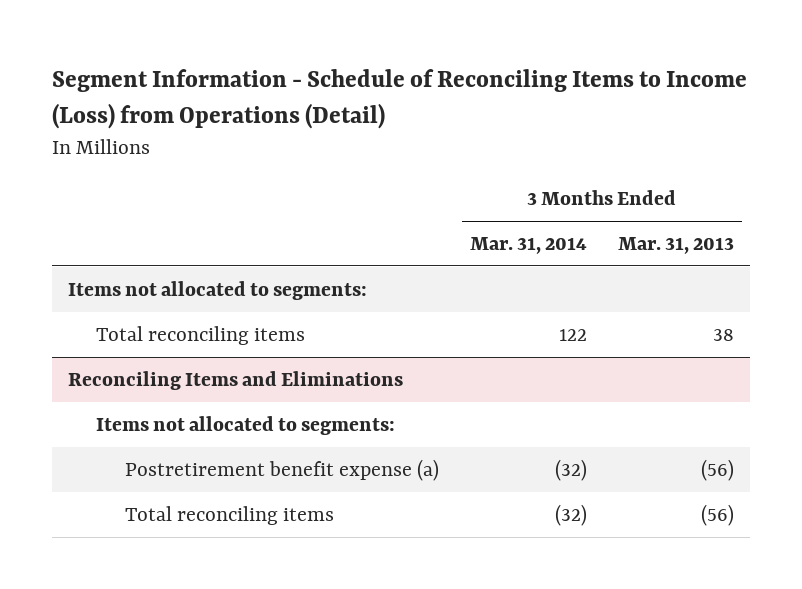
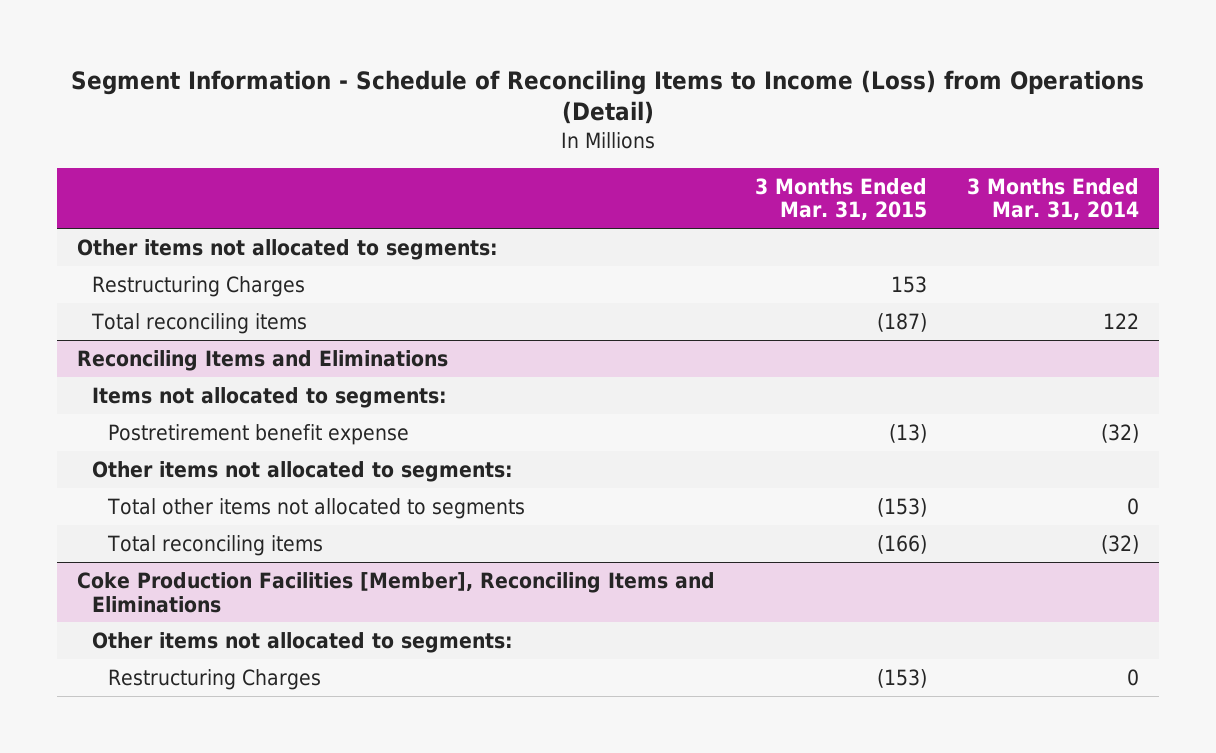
[618,237,735,255] Mar. 31, 2013 -> none
none -> [755,177,928,221] 3 Months Ended Mar. 31, 2015
[67,280,367,300] Items not allocated to segments: -> [77,238,499,260] Other items not allocated to segments:
none -> [92,275,306,297] Restructuring Charges
[124,458,439,481] Postretirement benefit expense (a) -> [107,423,409,445] Postretirement benefit expense
none -> [92,460,514,482] Other items not allocated to segments:
none -> [106,497,525,519] Total other items not allocated to segments
none -> [77,571,716,613] Coke Production Facilities [Member], Reconciling Items and Eliminations
none -> [92,631,514,653] Other items not allocated to segments:
none -> [107,668,321,690] Restructuring Charges

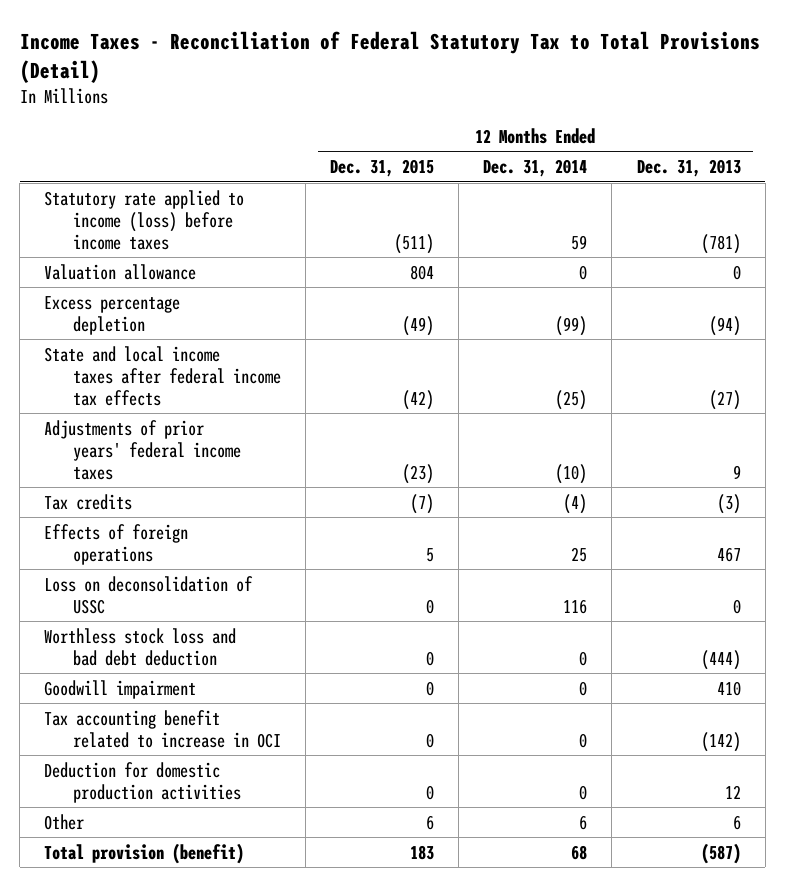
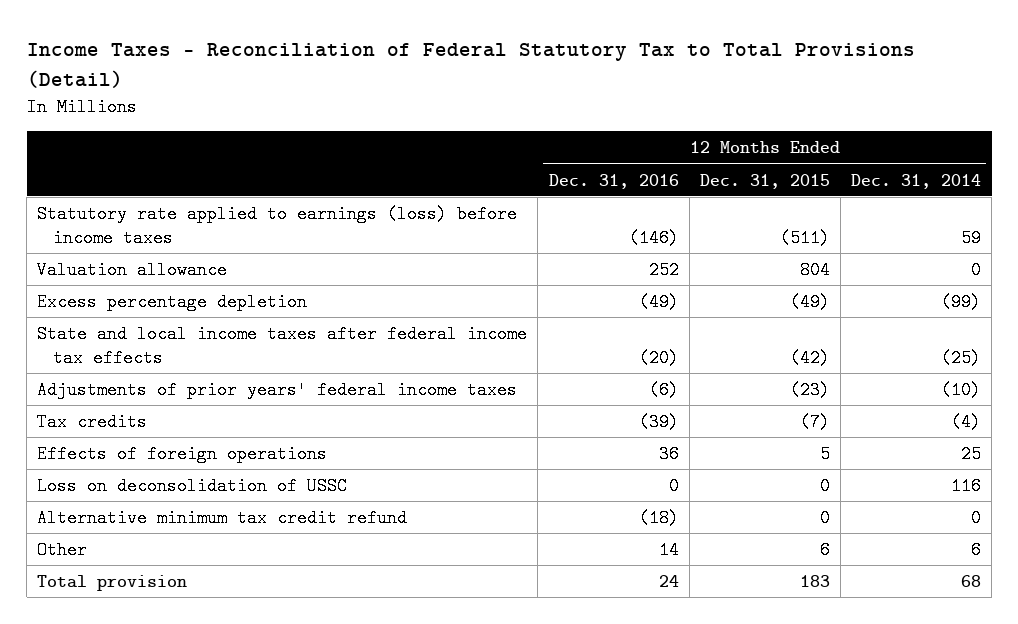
[636,159,741,178] Dec. 31, 2013 -> none
none -> [548,173,679,189] Dec. 31, 2016
[44,189,245,250] Statutory rate applied to income (loss) before income taxes -> [37,205,518,247] Statutory rate applied to earnings (loss) before income taxes
[44,679,197,699] Goodwill impairment -> none
[44,709,282,748] Tax accounting benefit related to increase in OCI -> none
[44,761,242,803] Deduction for domestic production activities -> none
[44,627,237,666] Worthless stock loss and bad debt deduction -> [37,509,408,528] Alternative minimum tax credit refund
[44,842,245,864] Total provision (benefit) -> [37,575,188,592] Total provision

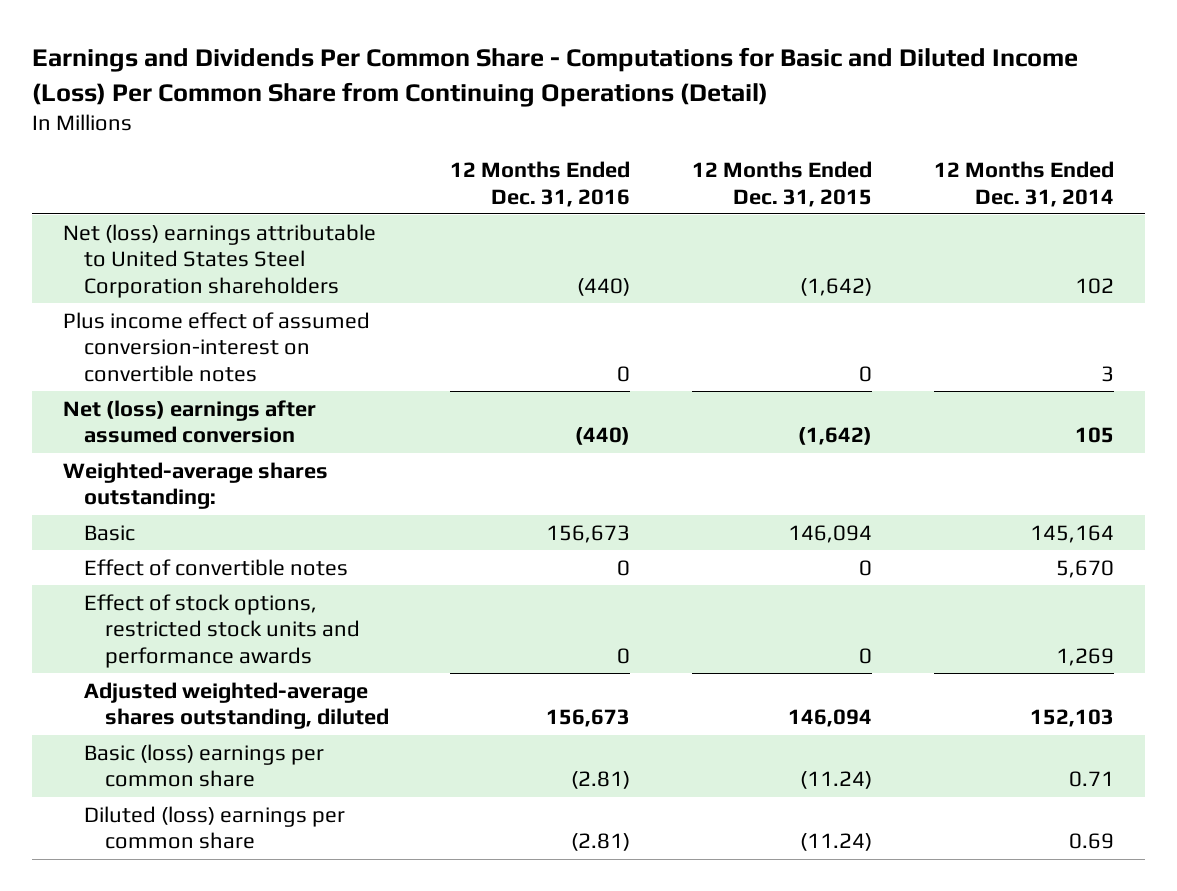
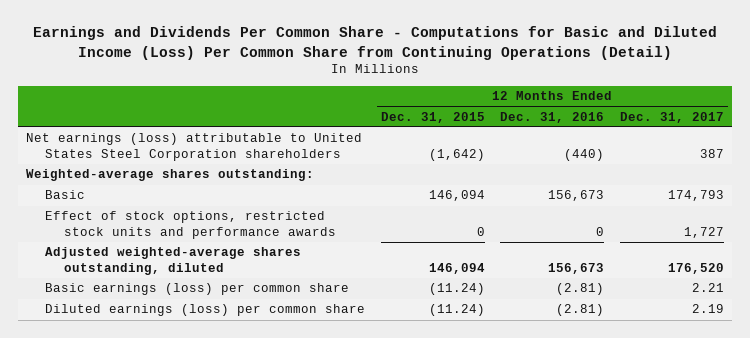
[933,161,1114,207] 12 Months Ended Dec. 31, 2014 -> none
none -> [620,111,725,123] Dec. 31, 2017
[62,311,370,382] Plus income effect of assumed conversion-interest on convertible notes -> none
[62,399,316,444] Net (loss) earnings after assumed conversion -> none
[62,223,376,298] Net (loss) earnings attributable to United States Steel Corporation shareholders -> [25,133,362,161] Net earnings (loss) attributable to United States Steel Corporation shareholders
[83,558,348,576] Effect of convertible notes -> none
[83,743,324,788] Basic (loss) earnings per common share -> [45,283,350,296] Basic earnings (loss) per common share
[83,805,345,850] Diluted (loss) earnings per common share -> [45,304,366,317] Diluted earnings (loss) per common share

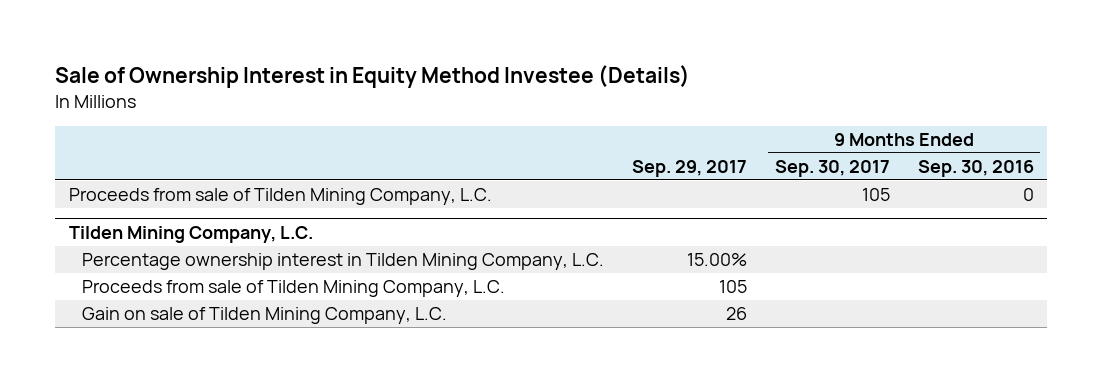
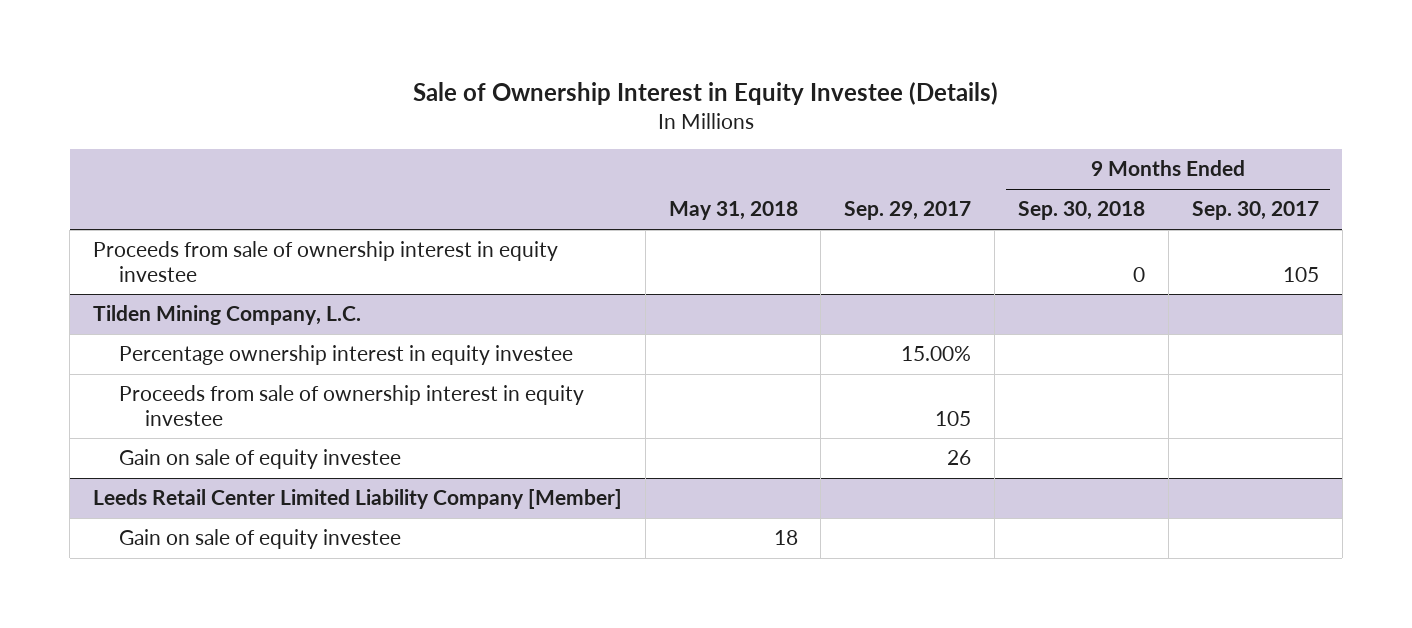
[54,65,690,89] Sale of Ownership Interest in Equity Method Investee (Details) -> [412,82,998,106] Sale of Ownership Interest in Equity Investee (Details)
[917,160,1034,178] Sep. 30, 2016 -> none
none -> [668,201,798,221] May 31, 2018
none -> [1017,201,1145,221] Sep. 30, 2018
[68,188,492,206] Proceeds from sale of Tilden Mining Company, L.C. -> [92,241,558,282] Proceeds from sale of ownership interest in equity investee
[82,253,605,271] Percentage ownership interest in Tilden Mining Company, L.C. -> [119,345,574,366] Percentage ownership interest in equity investee
[82,280,506,298] Proceeds from sale of Tilden Mining Company, L.C. -> [119,385,585,426] Proceeds from sale of ownership interest in equity investee
[82,307,448,325] Gain on sale of Tilden Mining Company, L.C. -> [119,449,402,470] Gain on sale of equity investee
none -> [92,489,622,510] Leeds Retail Center Limited Liability Company [Member]
none -> [119,529,402,550] Gain on sale of equity investee

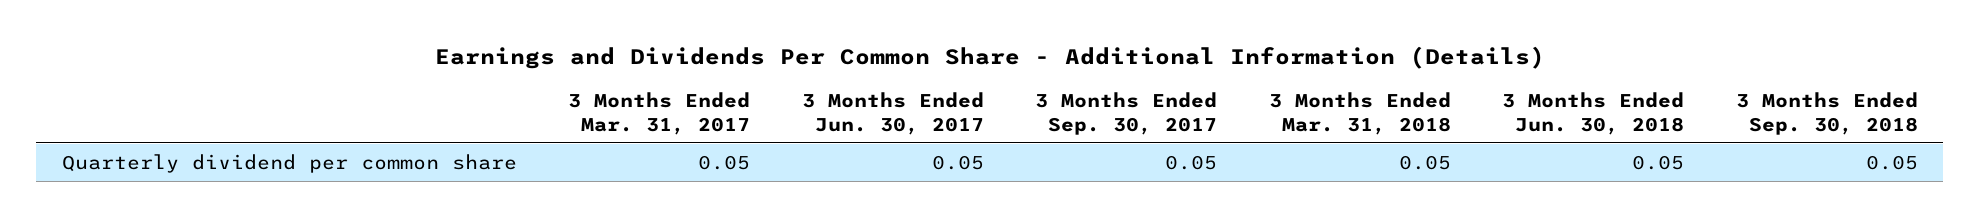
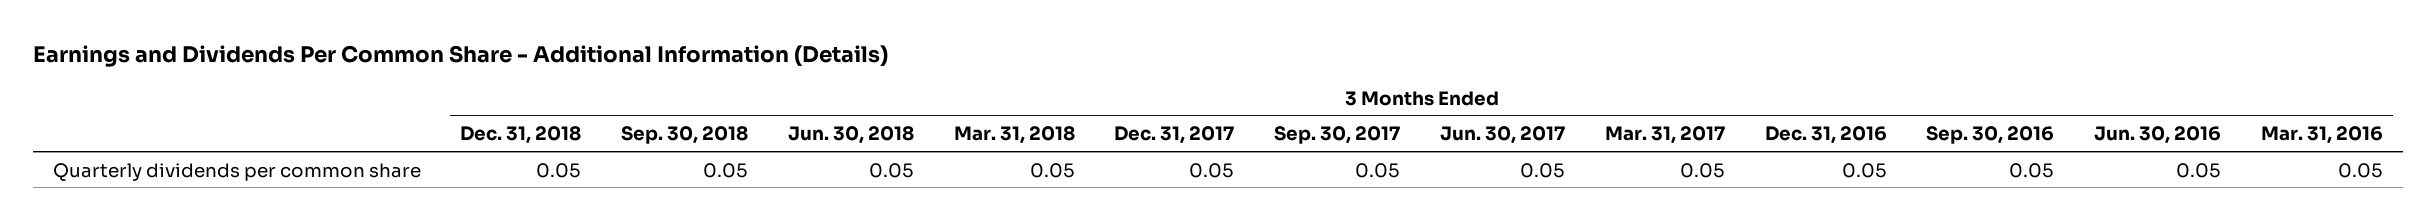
none -> [460,126,582,145] Dec. 31, 2018
none -> [1114,126,1235,145] Dec. 31, 2017
none -> [1764,126,1887,145] Dec. 31, 2016
none -> [1926,126,2055,145] Sep. 30, 2016
none -> [2094,126,2222,145] Jun. 30, 2016
none -> [2260,126,2383,145] Mar. 31, 2016
[61,153,517,173] Quarterly dividend per common share -> [52,162,421,181] Quarterly dividends per common share

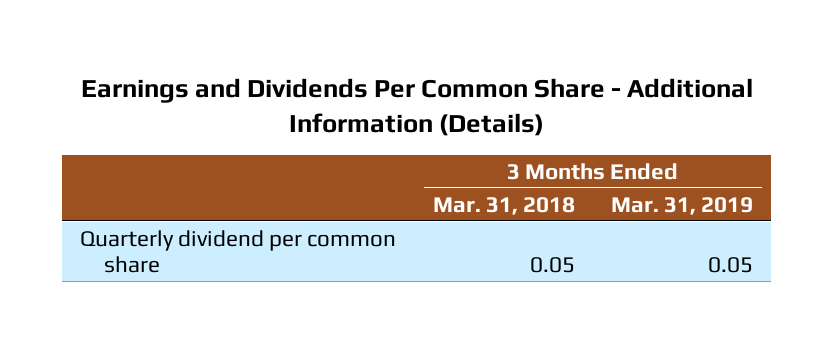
[460,126,582,145] Dec. 31, 2018 -> none
[621,126,749,145] Sep. 30, 2018 -> none
[787,126,914,145] Jun. 30, 2018 -> none
[1114,126,1235,145] Dec. 31, 2017 -> none
[1274,126,1401,145] Sep. 30, 2017 -> none
[1440,126,1566,145] Jun. 30, 2017 -> none
[1604,126,1725,145] Mar. 31, 2017 -> none
[1764,126,1887,145] Dec. 31, 2016 -> none
[1926,126,2055,145] Sep. 30, 2016 -> none
[2094,126,2222,145] Jun. 30, 2016 -> none
[2260,126,2383,145] Mar. 31, 2016 -> none
none -> [611,196,754,215] Mar. 31, 2019
[52,162,421,181] Quarterly dividends per common share -> [80,229,397,273] Quarterly dividend per common share

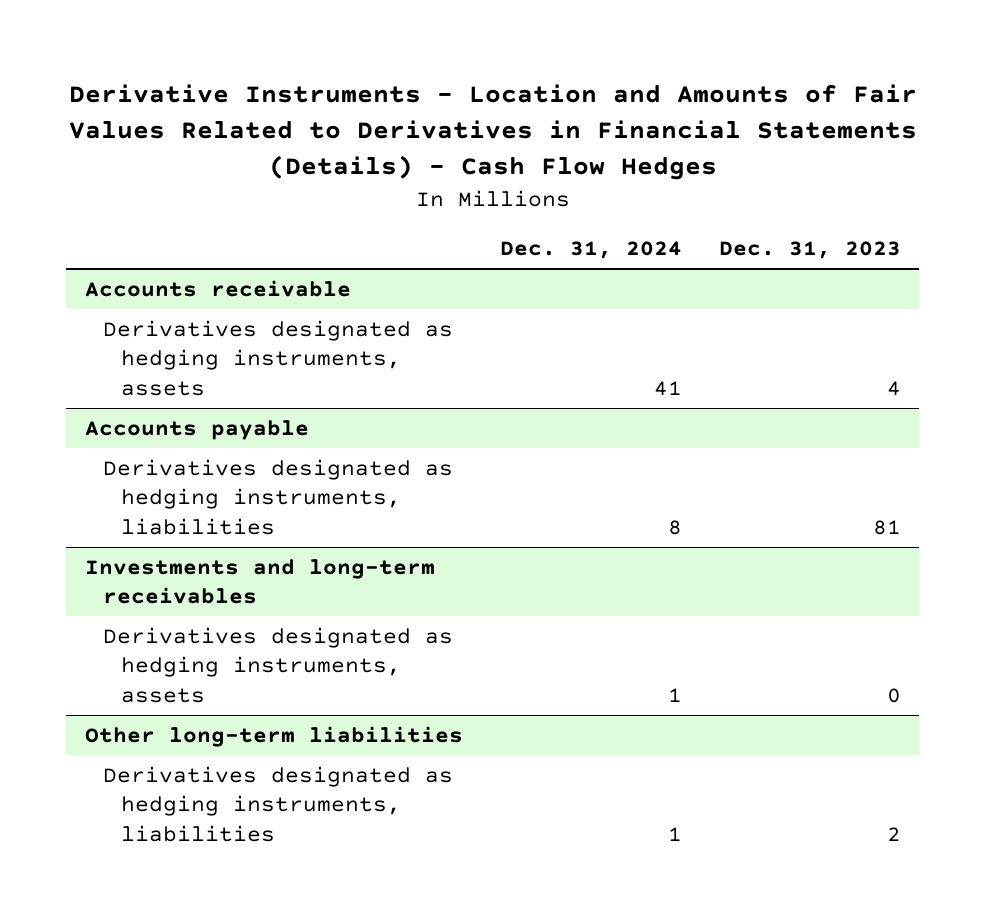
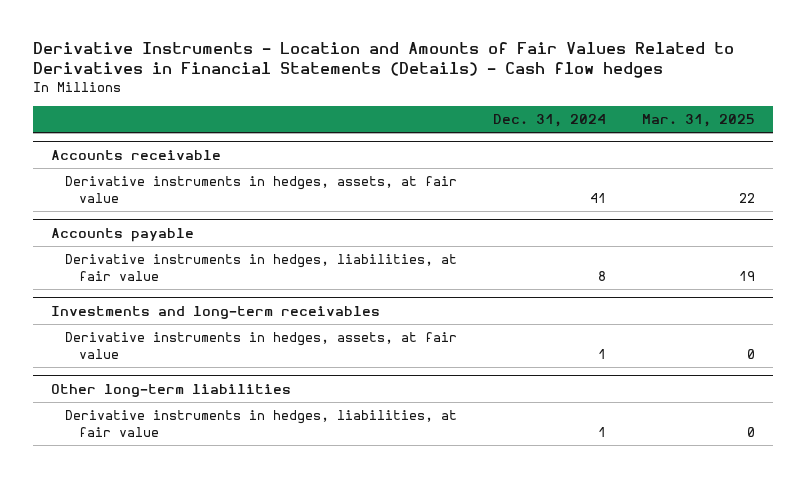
[68,84,917,181] Derivative Instruments - Location and Amounts of Fair Values Related to Derivatives in Financial Statements (Details) - Cash Flow Hedges -> [33,41,735,79] Derivative Instruments - Location and Amounts of Fair Values Related to Derivatives in Financial Statements (Details) - Cash flow hedges
[718,241,901,260] Dec. 31, 2023 -> none
none -> [642,113,756,127] Mar. 31, 2025
[102,319,453,397] Derivatives designated as hedging instruments, assets -> [64,176,457,203] Derivative instruments in hedges, assets, at fair value
[102,458,453,536] Derivatives designated as hedging instruments, liabilities -> [64,254,457,281] Derivative instruments in hedges, liabilities, at fair value
[102,626,453,704] Derivatives designated as hedging instruments, assets -> [64,332,457,359] Derivative instruments in hedges, assets, at fair value
[102,765,453,843] Derivatives designated as hedging instruments, liabilities -> [64,410,457,437] Derivative instruments in hedges, liabilities, at fair value

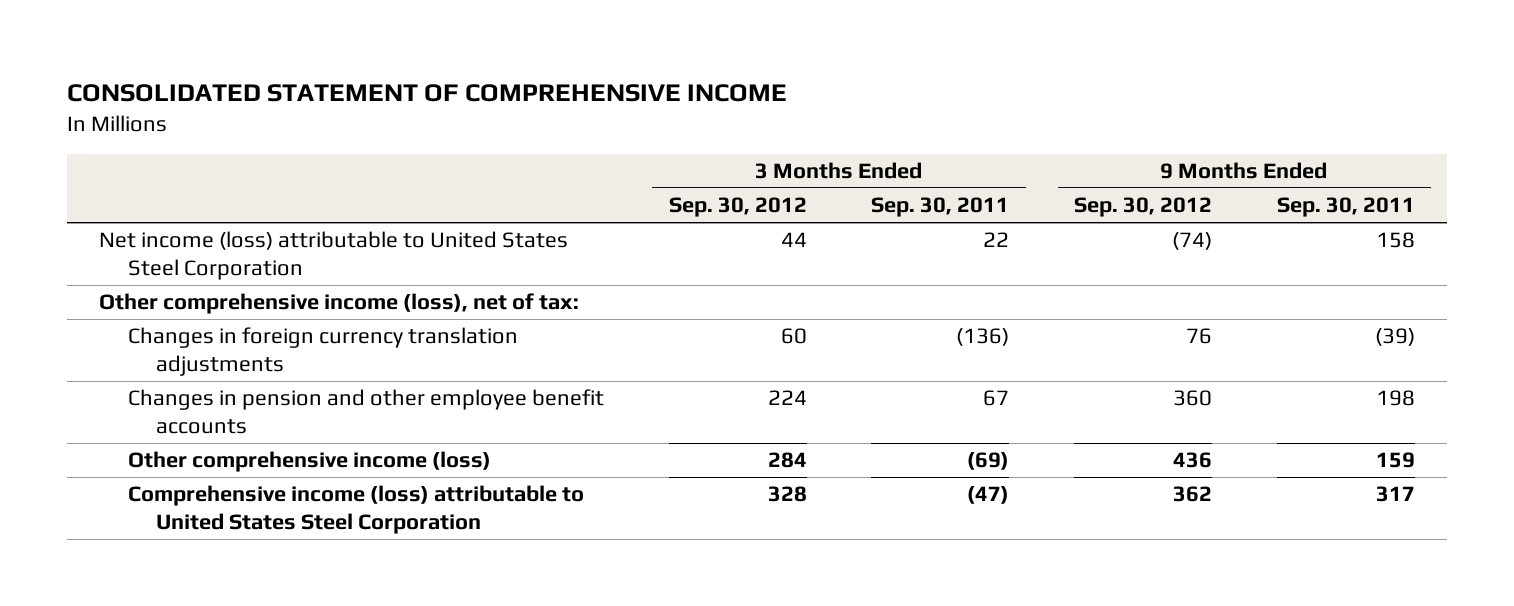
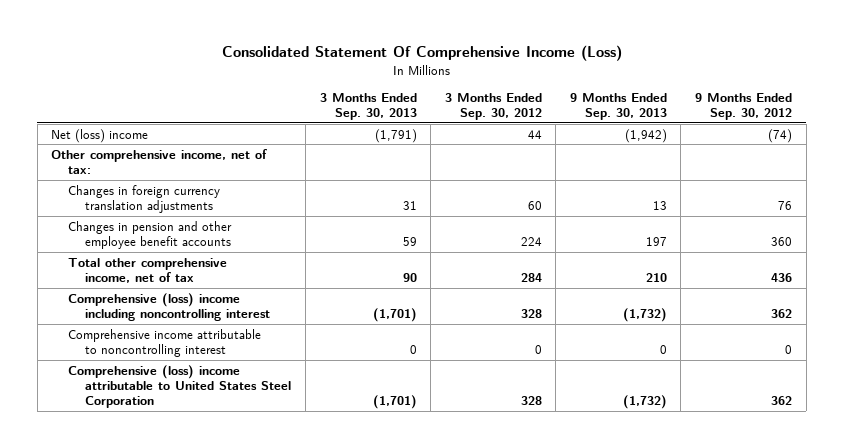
[67,84,788,103] CONSOLIDATED STATEMENT OF COMPREHENSIVE INCOME -> [221,45,622,62] Consolidated Statement Of Comprehensive Income (Loss)
[871,197,1010,218] Sep. 30, 2011 -> none
[1276,197,1415,218] Sep. 30, 2011 -> none
none -> [319,92,417,121] 3 Months Ended Sep. 30, 2013
none -> [569,92,667,121] 9 Months Ended Sep. 30, 2013
[99,231,569,280] Net income (loss) attributable to United States Steel Corporation -> [51,128,149,143] Net (loss) income
[99,293,580,315] Other comprehensive income (loss), net of tax: -> [51,148,268,174] Other comprehensive income, net of tax:
[127,451,491,473] Other comprehensive income (loss) -> [68,257,228,283] Total other comprehensive income, net of tax
none -> [68,292,271,321] Comprehensive (loss) income including noncontrolling interest
none -> [68,328,262,357] Comprehensive income attributable to noncontrolling interest
[127,485,584,534] Comprehensive income (loss) attributable to United States Steel Corporation -> [68,364,292,409] Comprehensive (loss) income attributable to United States Steel Corporation

